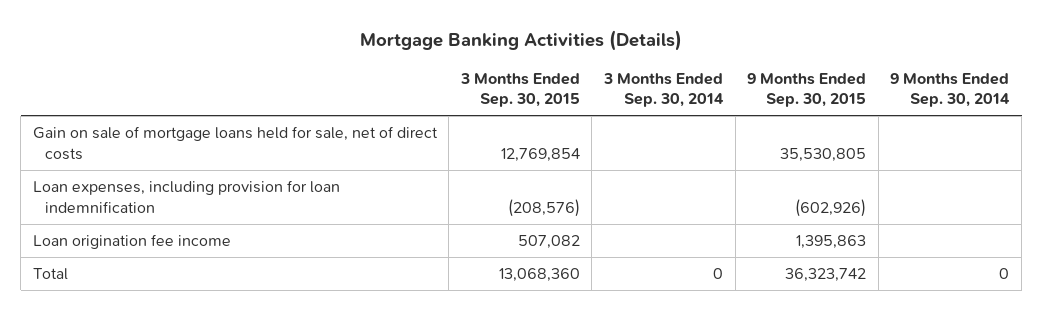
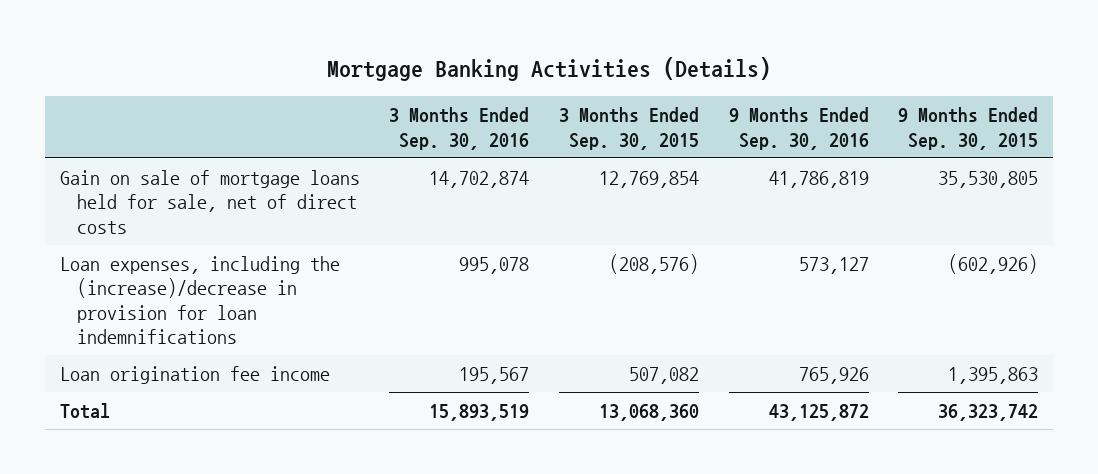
[603,72,725,108] 3 Months Ended Sep. 30, 2014 -> none
[890,72,1011,108] 9 Months Ended Sep. 30, 2014 -> none
none -> [389,107,530,150] 3 Months Ended Sep. 30, 2016
none -> [728,107,869,150] 9 Months Ended Sep. 30, 2016
[32,179,340,213] Loan expenses, including provision for loan indemnification -> [59,255,340,345] Loan expenses, including the (increase)/decrease in provision for loan indemnifications

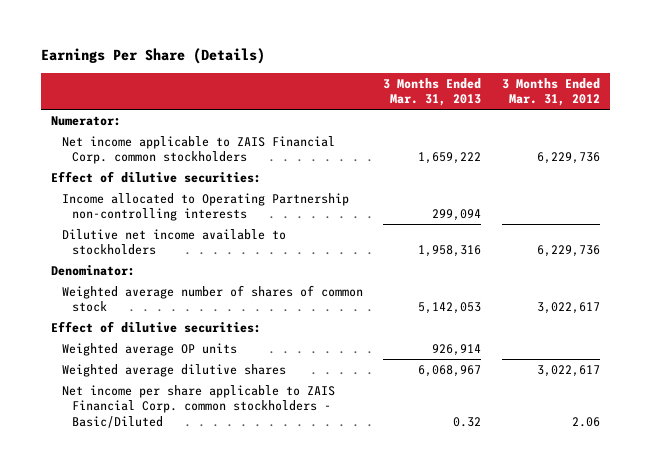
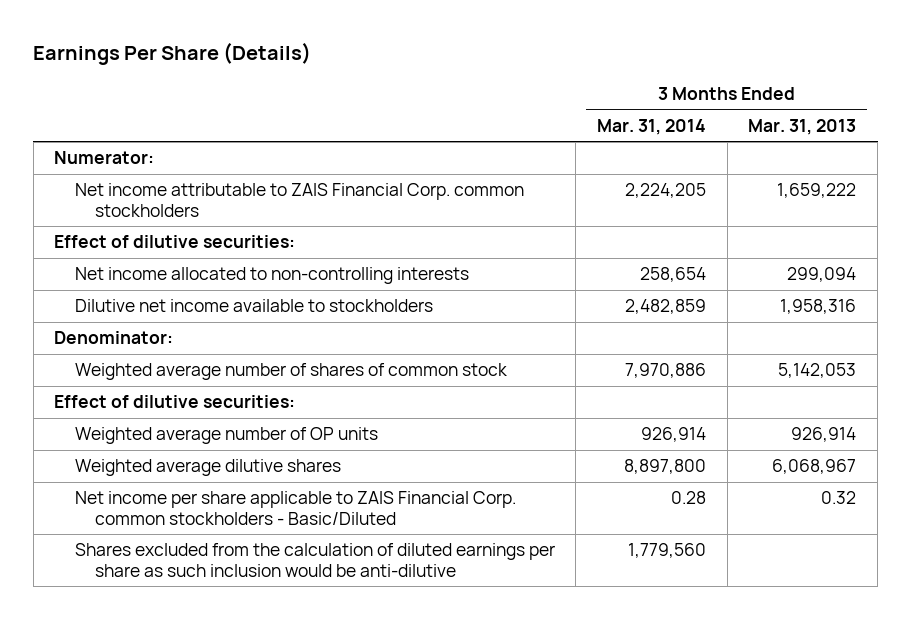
[501,77,600,107] 3 Months Ended Mar. 31, 2012 -> none
none -> [597,118,707,135] Mar. 31, 2014
[61,135,335,165] Net income applicable to ZAIS Financial Corp. common stockholders -> [74,183,524,217] Net income attributable to ZAIS Financial Corp. common stockholders
[61,192,349,222] Income allocated to Operating Partnership non-controlling interests -> [74,267,469,285] Net income allocated to non-controlling interests
[61,342,237,356] Weighted average OP units -> [74,427,378,445] Weighted average number of OP units
none -> [74,543,555,577] Shares excluded from the calculation of diluted earnings per share as such inclusion would be anti-dilutive

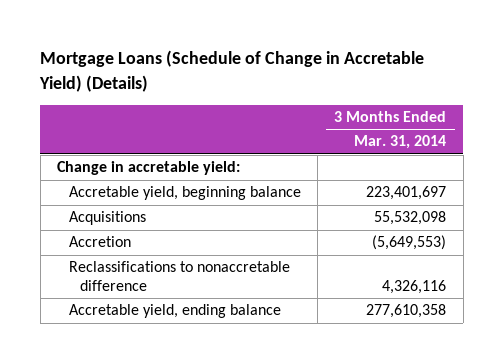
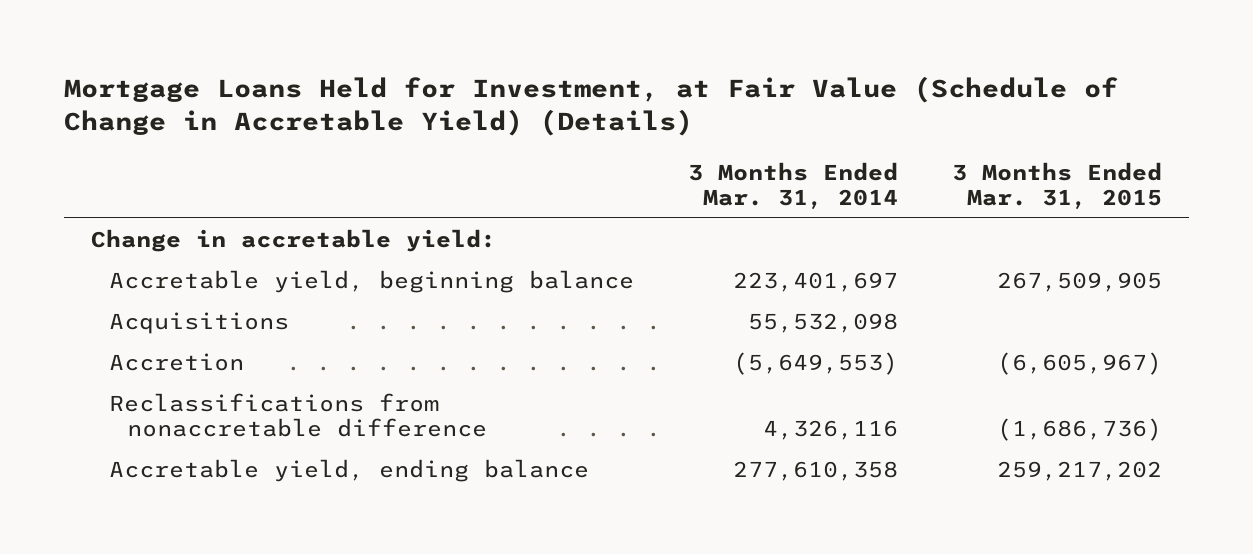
[39,50,425,92] Mortgage Loans (Schedule of Change in Accretable Yield) (Details) -> [63,75,1118,137] Mortgage Loans Held for Investment, at Fair Value (Schedule of Change in Accretable Yield) (Details)
none -> [951,161,1162,209] 3 Months Ended Mar. 31, 2015
[68,261,290,292] Reclassifications to nonaccretable difference -> [108,392,487,438] Reclassifications from nonaccretable difference

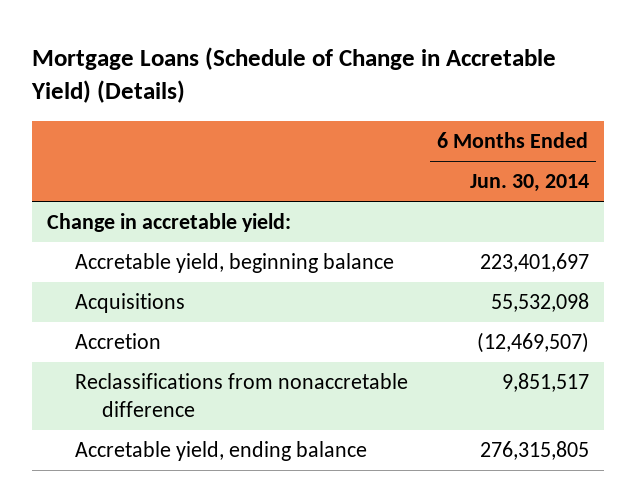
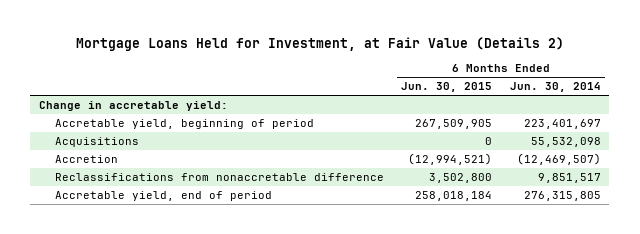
[31,46,557,104] Mortgage Loans (Schedule of Change in Accretable Yield) (Details) -> [75,36,564,51] Mortgage Loans Held for Investment, at Fair Value (Details 2)
none -> [401,82,493,93] Jun. 30, 2015
[74,253,394,274] Accretable yield, beginning balance -> [54,119,314,130] Accretable yield, beginning of period
[74,441,367,462] Accretable yield, ending balance -> [54,191,272,202] Accretable yield, end of period

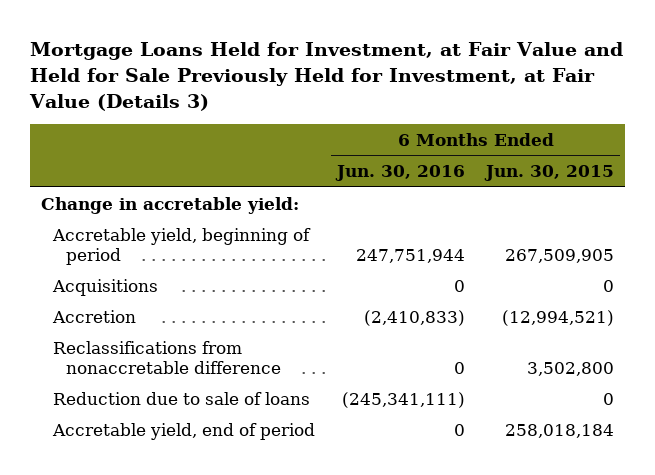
[75,36,564,51] Mortgage Loans Held for Investment, at Fair Value (Details 2) -> [29,41,624,111] Mortgage Loans Held for Investment, at Fair Value and Held for Sale Previously Held for Investment, at Fair Value (Details 3)
[509,82,601,93] Jun. 30, 2014 -> none
none -> [334,165,465,182] Jun. 30, 2016
none -> [53,391,311,405] Reduction due to sale of loans

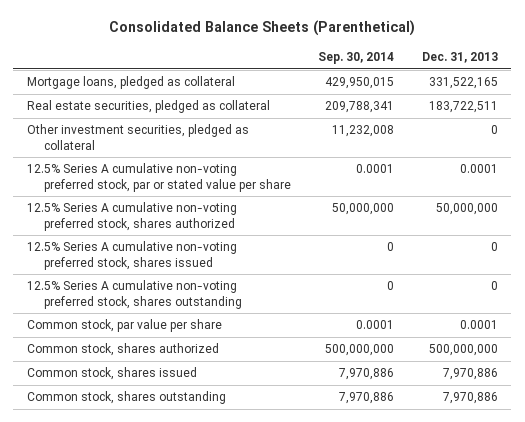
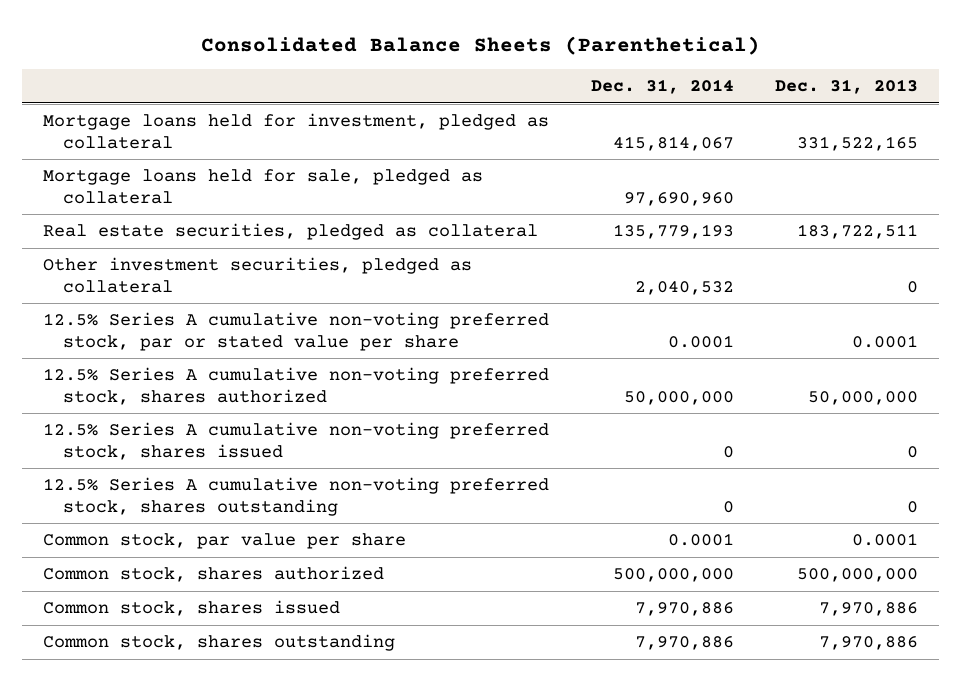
[318,51,395,64] Sep. 30, 2014 -> none
none -> [590,79,734,95] Dec. 31, 2014
[27,76,236,90] Mortgage loans, pledged as collateral -> [43,113,550,149] Mortgage loans held for investment, pledged as collateral
none -> [43,169,484,204] Mortgage loans held for sale, pledged as collateral

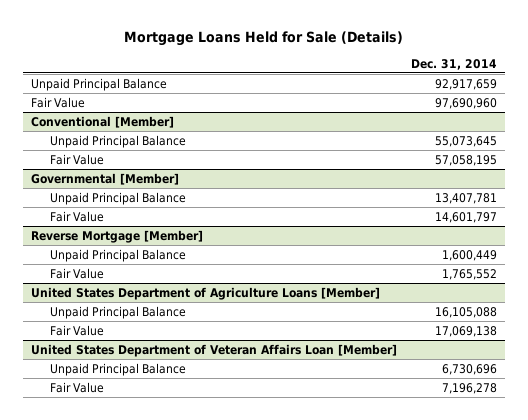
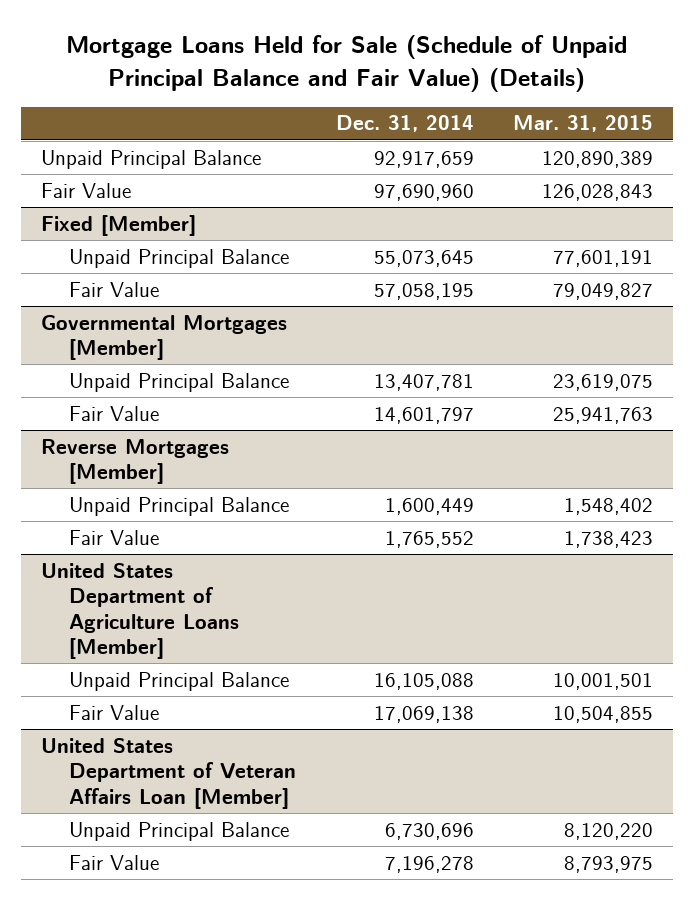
[123,30,403,46] Mortgage Loans Held for Sale (Details) -> [66,35,628,92] Mortgage Loans Held for Sale (Schedule of Unpaid Principal Balance and Fair Value) (Details)
none -> [513,115,654,133] Mar. 31, 2015
[30,115,174,128] Conventional [Member] -> [41,214,197,236] Fixed [Member]
[30,172,179,185] Governmental [Member] -> [41,314,288,361] Governmental Mortgages [Member]
[30,229,203,243] Reverse Mortgage [Member] -> [41,438,230,485] Reverse Mortgages [Member]

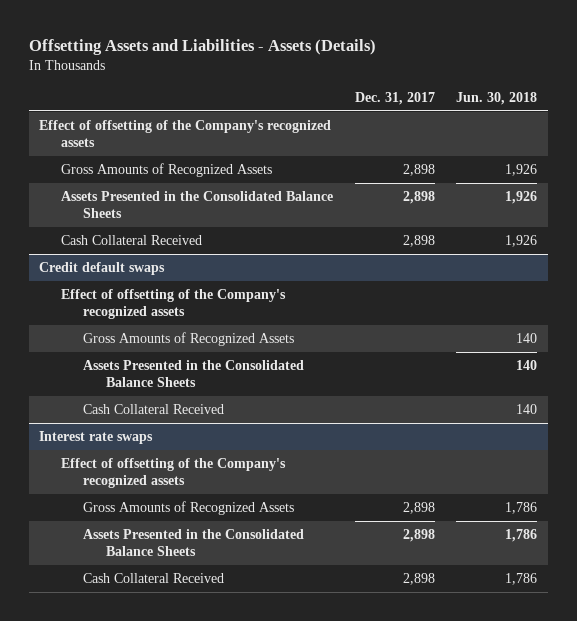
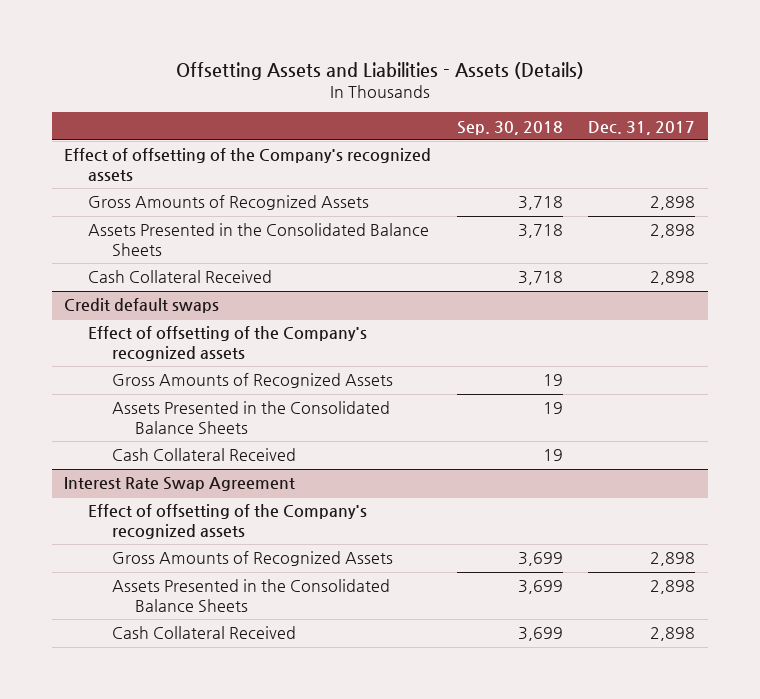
[456,91,538,105] Jun. 30, 2018 -> none
none -> [456,120,563,135] Sep. 30, 2018
[39,431,154,445] Interest rate swaps -> [64,477,296,492] Interest Rate Swap Agreement

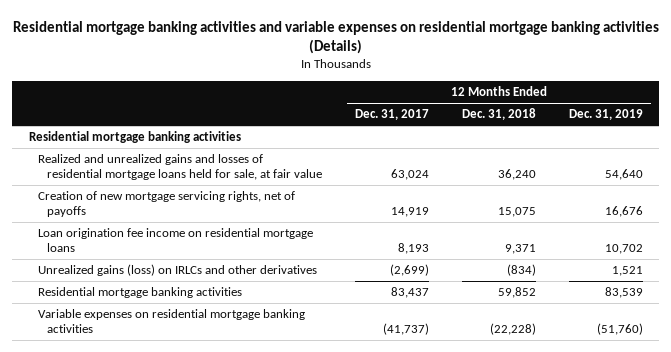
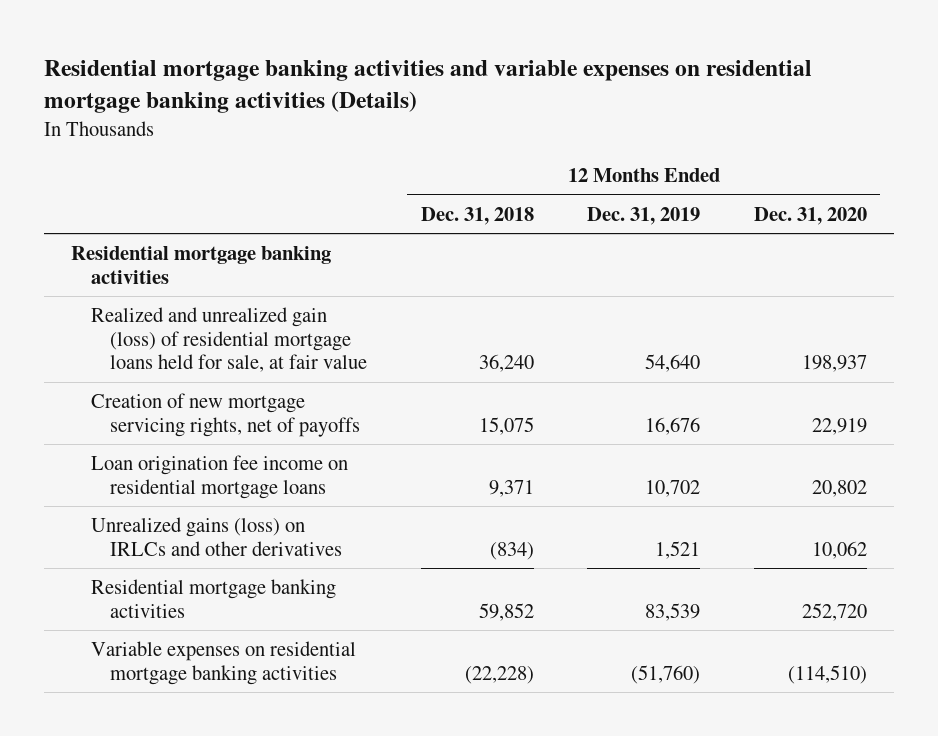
[355,109,430,121] Dec. 31, 2017 -> none
none -> [753,206,867,225] Dec. 31, 2020
[38,154,323,181] Realized and unrealized gains and losses of residential mortgage loans held for sale, at fair value -> [90,307,368,373] Realized and unrealized gain (loss) of residential mortgage loans held for sale, at fair value

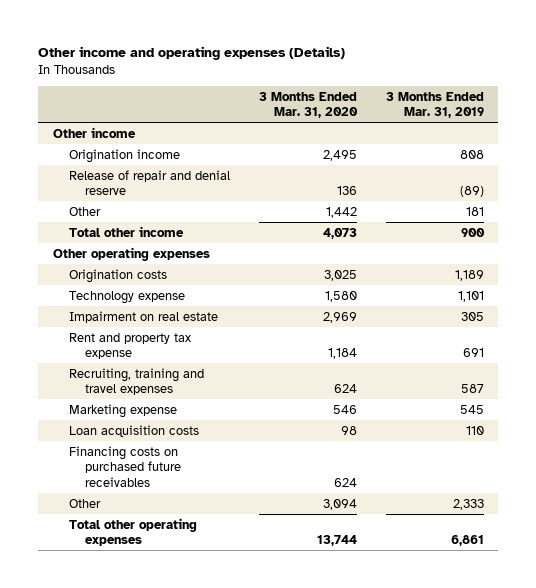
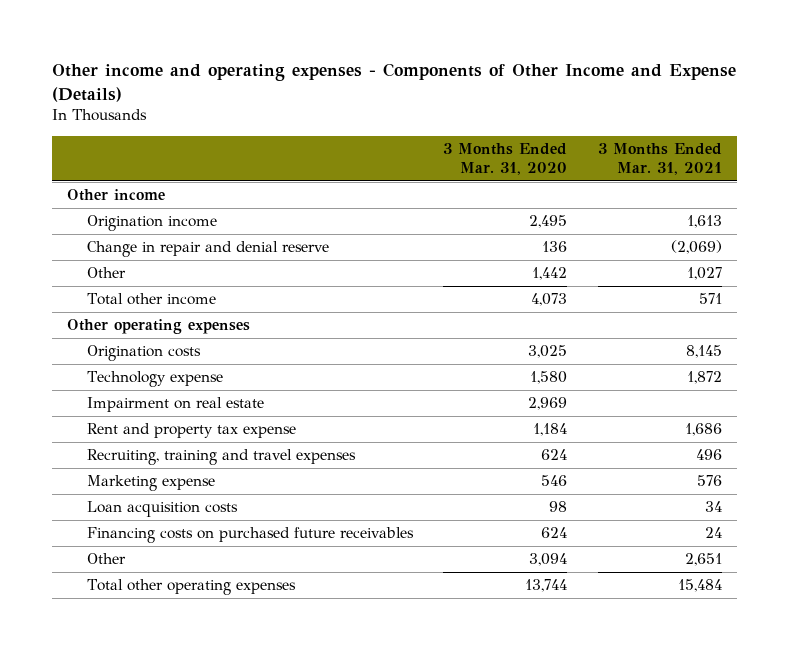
[38,46,346,61] Other income and operating expenses (Details) -> [52,62,737,102] Other income and operating expenses - Components of Other Income and Expense (Details)
[385,91,484,119] 3 Months Ended Mar. 31, 2019 -> none
none -> [597,142,722,176] 3 Months Ended Mar. 31, 2021
[68,169,230,196] Release of repair and denial reserve -> [86,241,329,258] Change in repair and denial reserve

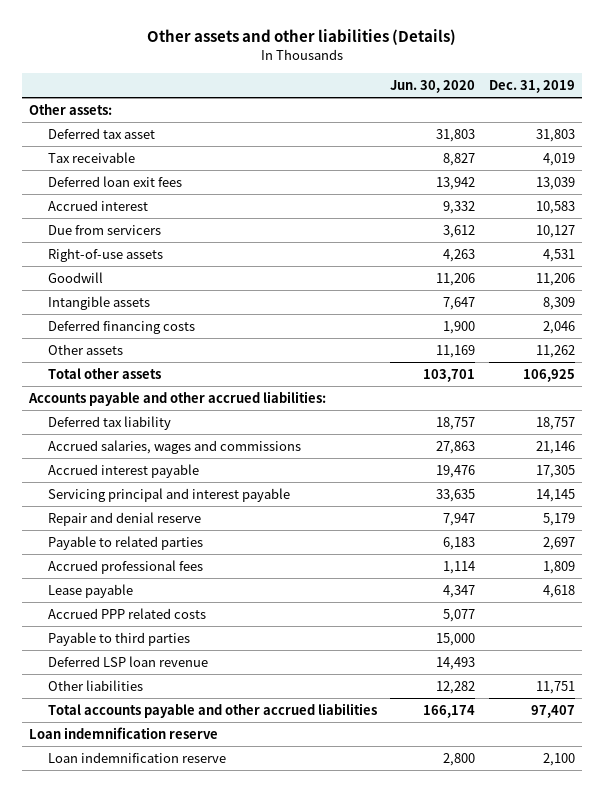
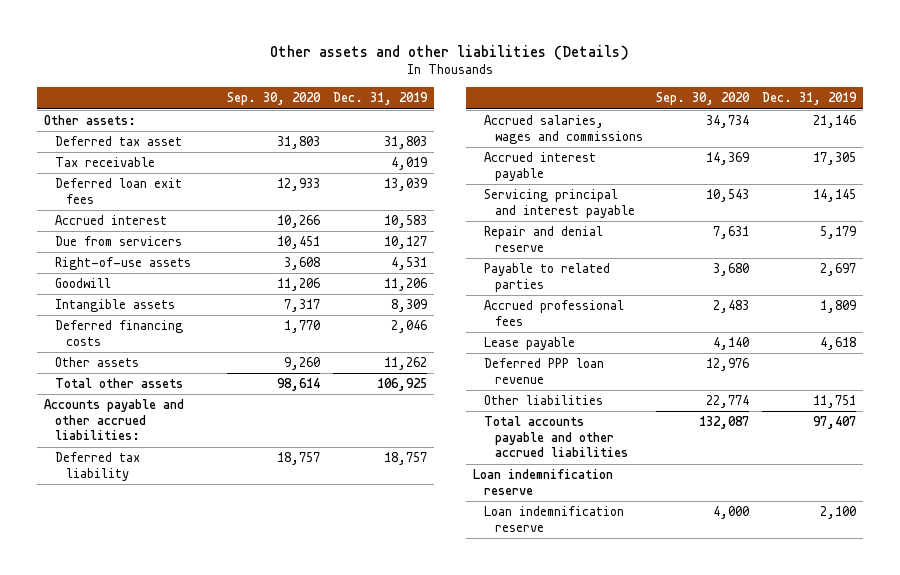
[390,79,476,93] Jun. 30, 2020 -> none
none -> [226,92,321,106] Sep. 30, 2020
[47,607,206,619] Accrued PPP related costs -> none
[47,631,190,646] Payable to third parties -> none
[47,655,208,667] Deferred LSP loan revenue -> [483,358,604,384] Deferred PPP loan revenue

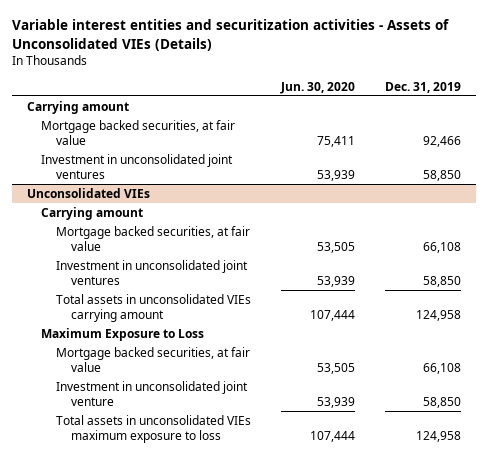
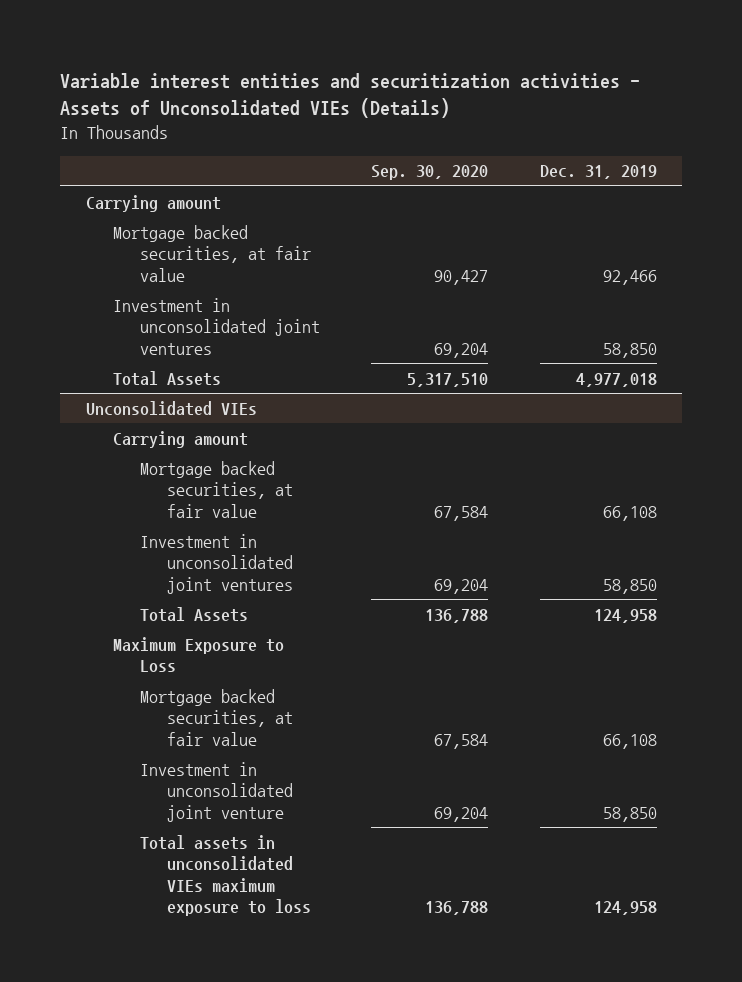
[280,81,356,94] Jun. 30, 2020 -> none
none -> [371,165,489,181] Sep. 30, 2020
none -> [112,370,221,386] Total Assets
[56,293,252,322] Total assets in unconsolidated VIEs carrying amount -> [139,606,248,622] Total Assets

